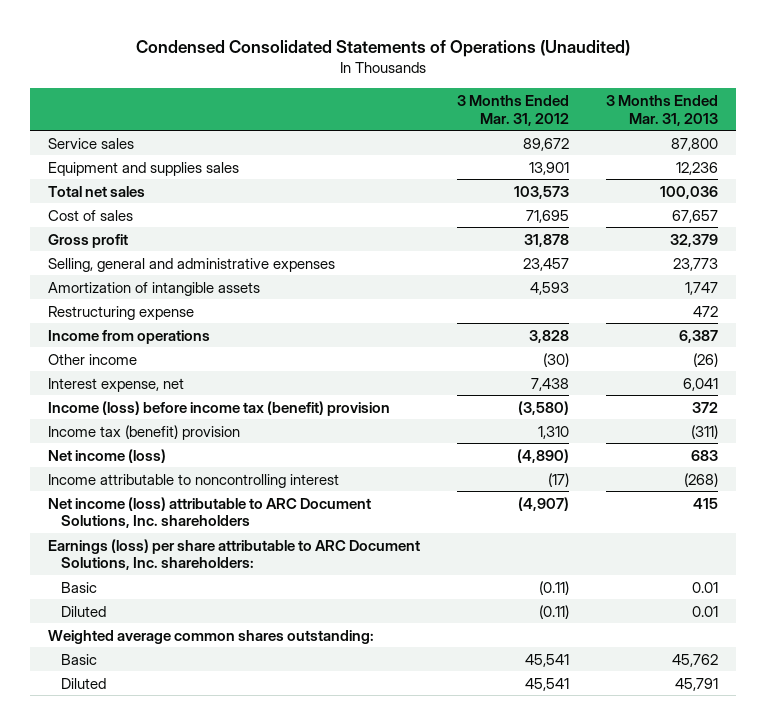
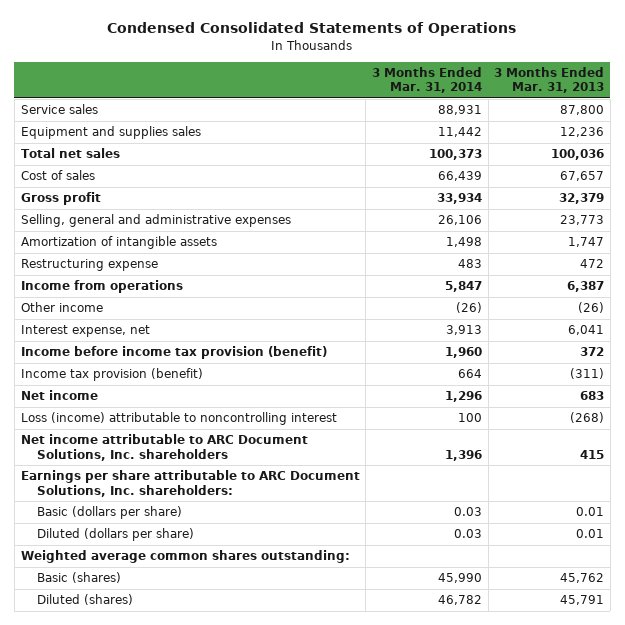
[135,39,630,57] Condensed Consolidated Statements of Operations (Unaudited) -> [107,22,517,37] Condensed Consolidated Statements of Operations
[456,94,569,126] 3 Months Ended Mar. 31, 2012 -> none
none -> [371,66,482,94] 3 Months Ended Mar. 31, 2014
[48,400,391,416] Income (loss) before income tax (benefit) provision -> [20,346,327,360] Income before income tax provision (benefit)
[48,424,241,440] Income tax (benefit) provision -> [20,368,203,382] Income tax provision (benefit)
[48,448,167,463] Net income (loss) -> [20,390,98,401] Net income
[48,473,340,488] Income attributable to noncontrolling interest -> [20,412,337,426] Loss (income) attributable to noncontrolling interest
[48,496,372,529] Net income (loss) attributable to ARC Document Solutions, Inc. shareholders -> [20,434,308,461] Net income attributable to ARC Document Solutions, Inc. shareholders
[48,538,421,571] Earnings (loss) per share attributable to ARC Document Solutions, Inc. shareholders: -> [20,470,360,497] Earnings per share attributable to ARC Document Solutions, Inc. shareholders:
[61,581,98,593] Basic -> [36,506,182,520] Basic (dollars per share)
[61,605,107,617] Diluted -> [36,528,194,542] Diluted (dollars per share)
[61,653,98,665] Basic -> [36,572,121,584] Basic (shares)
[61,677,107,689] Diluted -> [36,594,133,606] Diluted (shares)

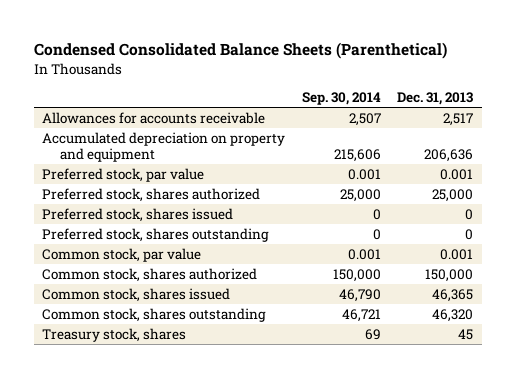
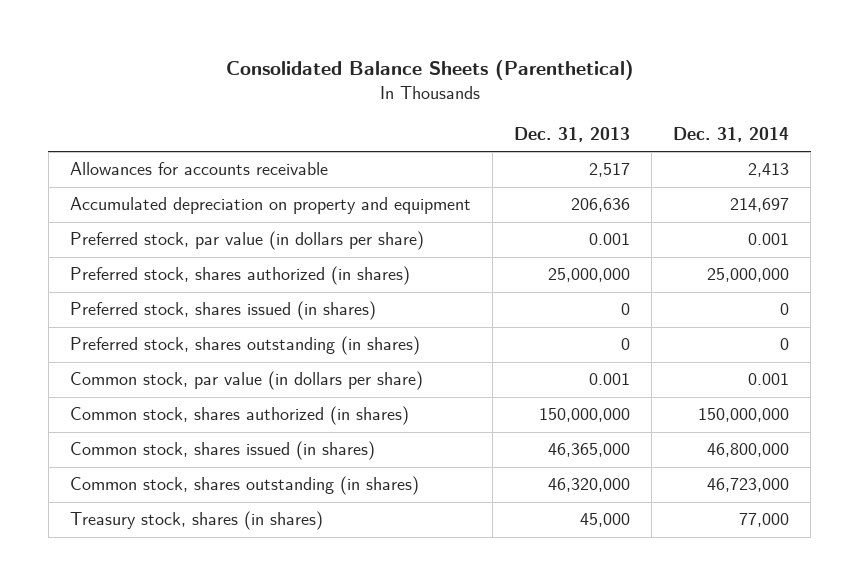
[33,42,447,60] Condensed Consolidated Balance Sheets (Parenthetical) -> [225,60,634,81] Consolidated Balance Sheets (Parenthetical)
[301,92,381,106] Sep. 30, 2014 -> none
none -> [673,126,790,142] Dec. 31, 2014
[42,167,205,182] Preferred stock, par value -> [69,231,424,251] Preferred stock, par value (in dollars per share)
[42,187,261,202] Preferred stock, shares authorized -> [69,266,410,286] Preferred stock, shares authorized (in shares)
[432,188,474,202] 25,000 -> [548,268,631,283] 25,000,000
[42,207,234,222] Preferred stock, shares issued -> [69,301,376,321] Preferred stock, shares issued (in shares)
[42,227,270,242] Preferred stock, shares outstanding -> [69,336,420,356] Preferred stock, shares outstanding (in shares)
[42,247,202,262] Common stock, par value -> [69,371,423,391] Common stock, par value (in dollars per share)
[42,267,258,282] Common stock, shares authorized -> [69,406,409,426] Common stock, shares authorized (in shares)
[425,268,474,282] 150,000 -> [539,408,631,423] 150,000,000
[42,287,231,302] Common stock, shares issued -> [69,441,375,461] Common stock, shares issued (in shares)
[432,288,474,302] 46,365 -> [548,443,631,458] 46,365,000
[42,307,267,322] Common stock, shares outstanding -> [69,476,419,496] Common stock, shares outstanding (in shares)
[432,308,474,322] 46,320 -> [548,478,631,493] 46,320,000
[42,327,187,342] Treasury stock, shares -> [69,511,323,531] Treasury stock, shares (in shares)
[458,328,474,340] 45 -> [580,513,631,528] 45,000

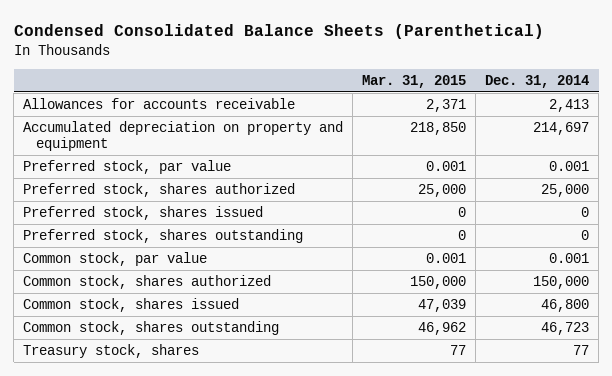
[225,60,634,81] Consolidated Balance Sheets (Parenthetical) -> [13,23,544,39] Condensed Consolidated Balance Sheets (Parenthetical)
[514,126,631,142] Dec. 31, 2013 -> none
none -> [362,74,467,88] Mar. 31, 2015
[69,231,424,251] Preferred stock, par value (in dollars per share) -> [23,160,232,175] Preferred stock, par value
[69,266,410,286] Preferred stock, shares authorized (in shares) -> [23,183,296,198] Preferred stock, shares authorized
[707,268,790,283] 25,000,000 -> [541,184,590,198] 25,000
[69,301,376,321] Preferred stock, shares issued (in shares) -> [23,206,264,221] Preferred stock, shares issued
[69,336,420,356] Preferred stock, shares outstanding (in shares) -> [23,229,304,244] Preferred stock, shares outstanding
[69,371,423,391] Common stock, par value (in dollars per share) -> [23,252,208,267] Common stock, par value
[69,406,409,426] Common stock, shares authorized (in shares) -> [23,275,272,290] Common stock, shares authorized
[698,408,790,423] 150,000,000 -> [533,276,590,290] 150,000
[69,441,375,461] Common stock, shares issued (in shares) -> [23,298,240,313] Common stock, shares issued
[707,443,790,458] 46,800,000 -> [541,299,590,313] 46,800
[69,476,419,496] Common stock, shares outstanding (in shares) -> [23,321,280,336] Common stock, shares outstanding
[707,478,790,493] 46,723,000 -> [541,322,590,336] 46,723
[69,511,323,531] Treasury stock, shares (in shares) -> [23,344,200,359] Treasury stock, shares
[739,513,790,528] 77,000 -> [573,345,590,356] 77

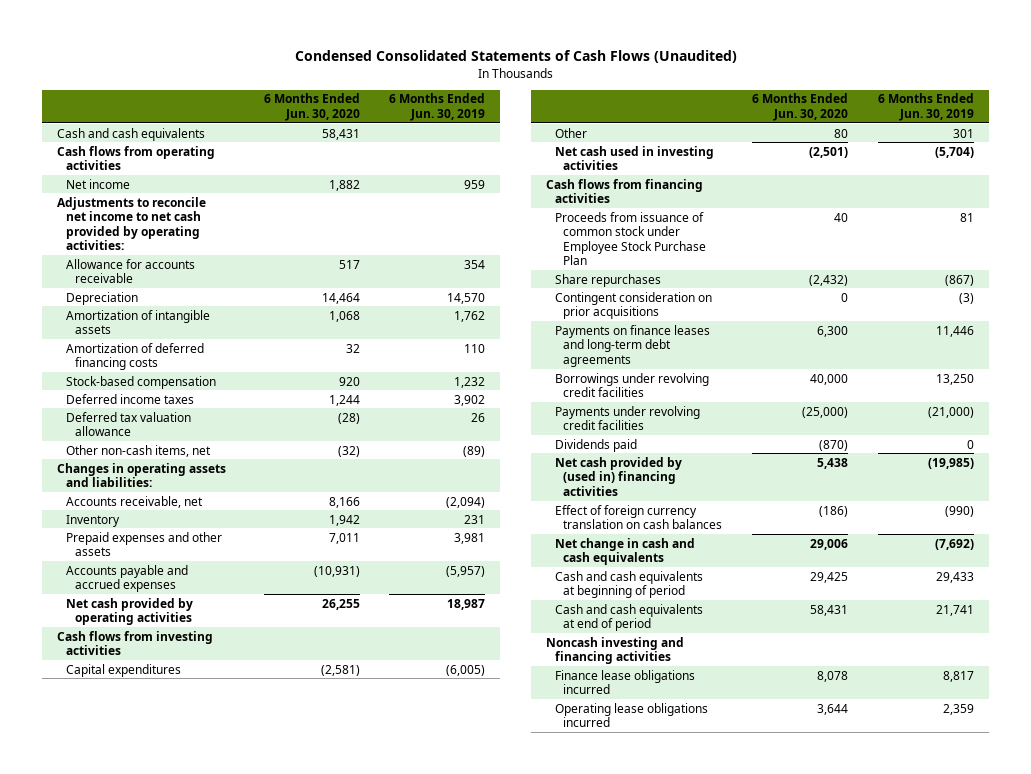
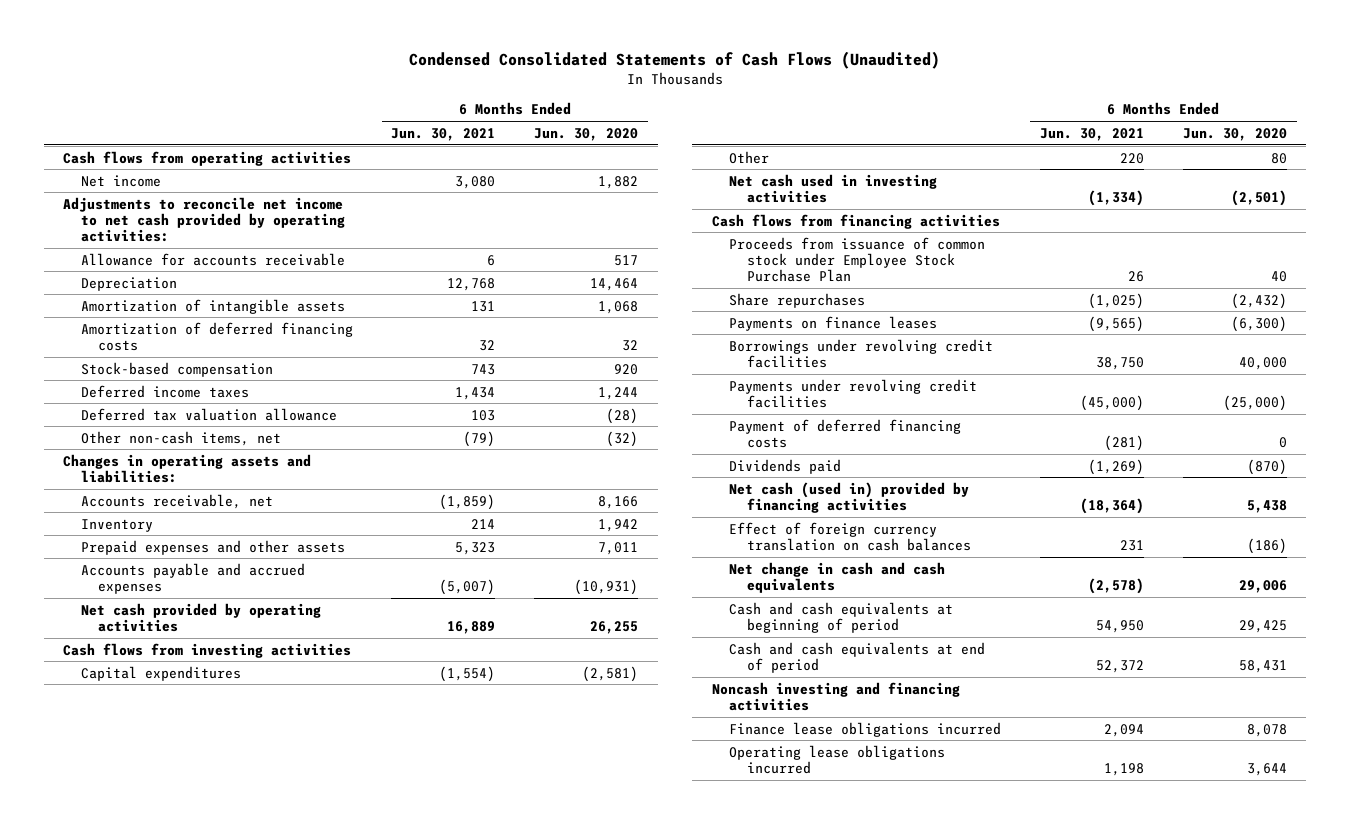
[389,93,486,122] 6 Months Ended Jun. 30, 2019 -> none
none -> [391,127,496,141] Jun. 30, 2021
[57,127,206,141] Cash and cash equivalents -> none
[554,291,712,320] Contingent consideration on prior acquisitions -> none
[554,324,710,367] Payments on finance leases and long-term debt agreements -> none
none -> [729,315,938,331] Payments on finance leases
none -> [729,418,962,448] Payment of deferred financing costs
[554,456,682,496] Net cash provided by (used in) financing activities -> [729,481,970,513] Net cash (used in) provided by financing activities

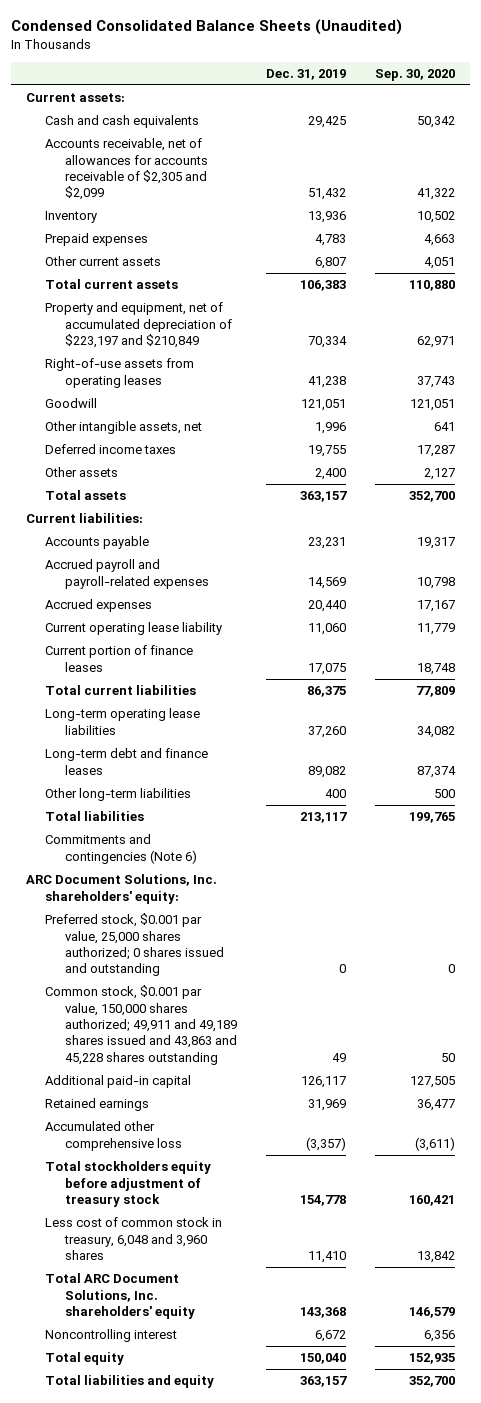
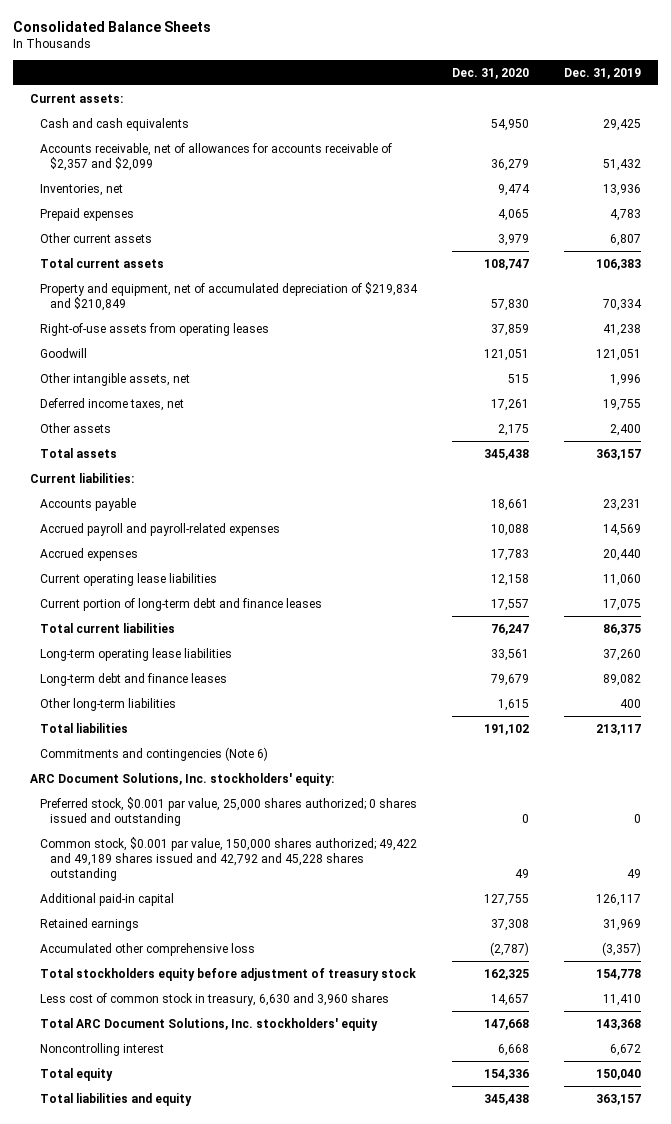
[11,19,403,36] Condensed Consolidated Balance Sheets (Unaudited) -> [12,20,211,32] Consolidated Balance Sheets
[375,68,456,81] Sep. 30, 2020 -> none
none -> [451,67,529,79] Dec. 31, 2020
[45,138,209,201] Accounts receivable, net of allowances for accounts receivable of $2,305 and $2,099 -> [40,142,393,171] Accounts receivable, net of allowances for accounts receivable of $2,357 and $2,099
[45,211,98,224] Inventory -> [40,183,124,196] Inventories, net
[45,302,233,348] Property and equipment, net of accumulated depreciation of $223,197 and $210,849 -> [40,281,419,311] Property and equipment, net of accumulated depreciation of $219,834 and $210,849
[45,444,177,455] Deferred income taxes -> [40,397,185,411] Deferred income taxes, net
[45,622,223,636] Current operating lease liability -> [40,572,218,586] Current operating lease liabilities
[45,645,194,672] Current portion of finance leases -> [40,597,323,611] Current portion of long-term debt and finance leases
[25,874,217,904] ARC Document Solutions, Inc. shareholders' equity: -> [30,772,335,786] ARC Document Solutions, Inc. stockholders' equity:
[45,985,238,1065] Common stock, $0.001 par value, 150,000 shares authorized; 49,911 and 49,189 shares issued and 43,863 and 45,228 shares outstanding -> [40,836,418,882] Common stock, $0.001 par value, 150,000 shares authorized; 49,422 and 49,189 shares issued and 42,792 and 45,228 shares outstanding
[45,1217,223,1260] Less cost of common stock in treasury, 6,048 and 3,960 shares -> [40,992,390,1006] Less cost of common stock in treasury, 6,630 and 3,960 shares
[45,1273,196,1319] Total ARC Document Solutions, Inc. shareholders' equity -> [40,1017,379,1031] Total ARC Document Solutions, Inc. stockholders' equity

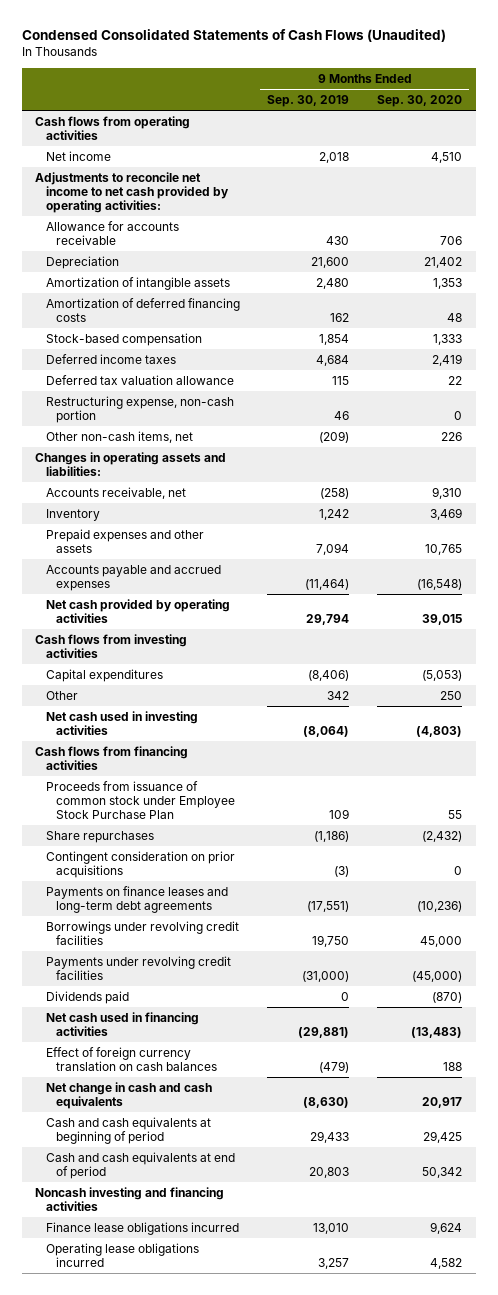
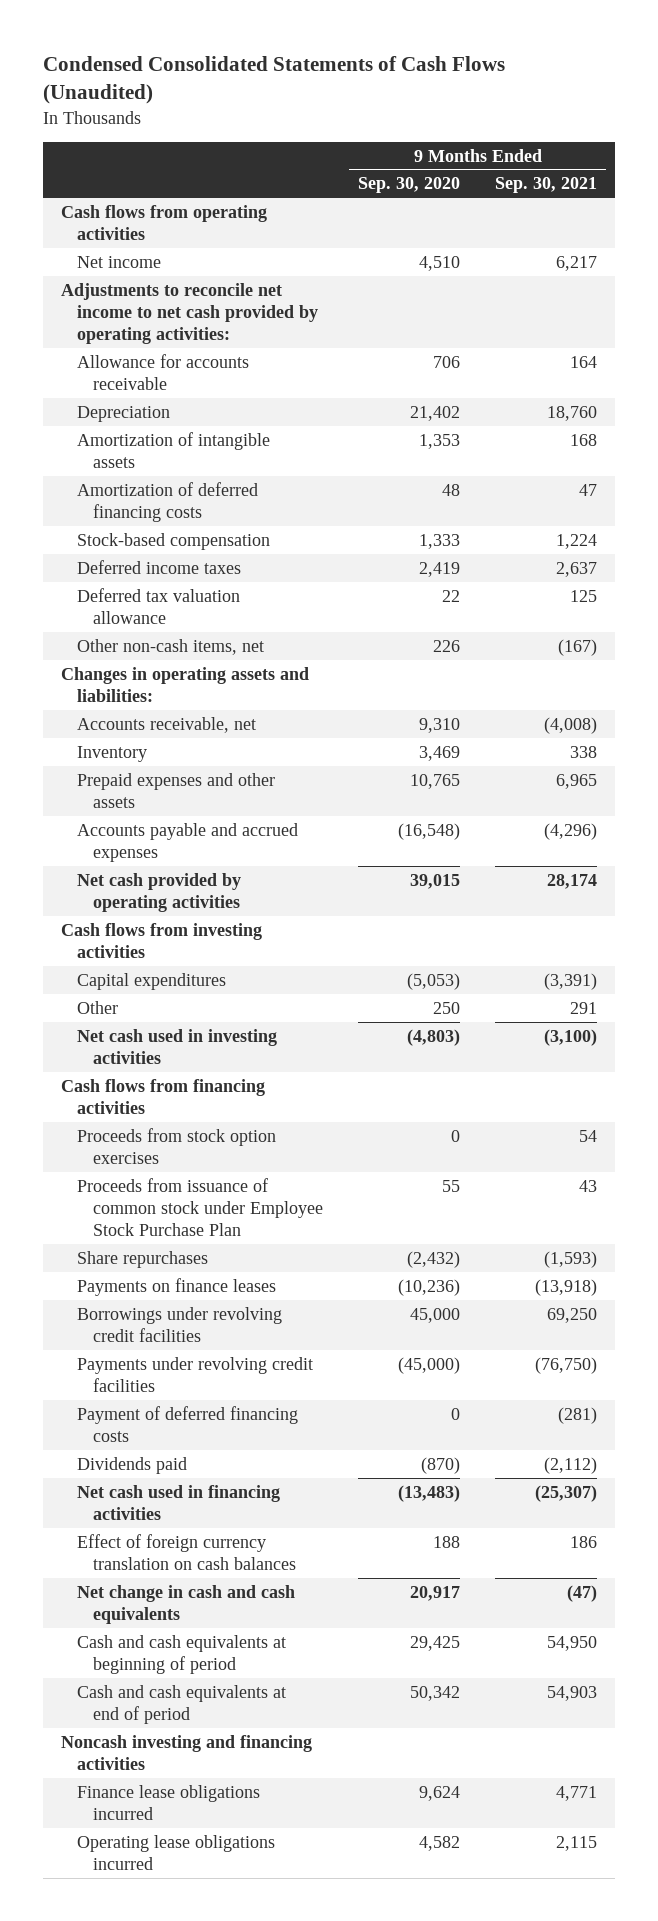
[267,95,350,108] Sep. 30, 2019 -> none
none -> [495,177,598,194] Sep. 30, 2021
[45,395,234,423] Restructuring expense, non-cash portion -> none
none -> [76,1127,276,1164] Proceeds from stock option exercises
[45,850,235,878] Contingent consideration on prior acquisitions -> none
[45,885,228,913] Payments on finance leases and long-term debt agreements -> [76,1277,276,1296] Payments on finance leases
none -> [76,1405,298,1442] Payment of deferred financing costs

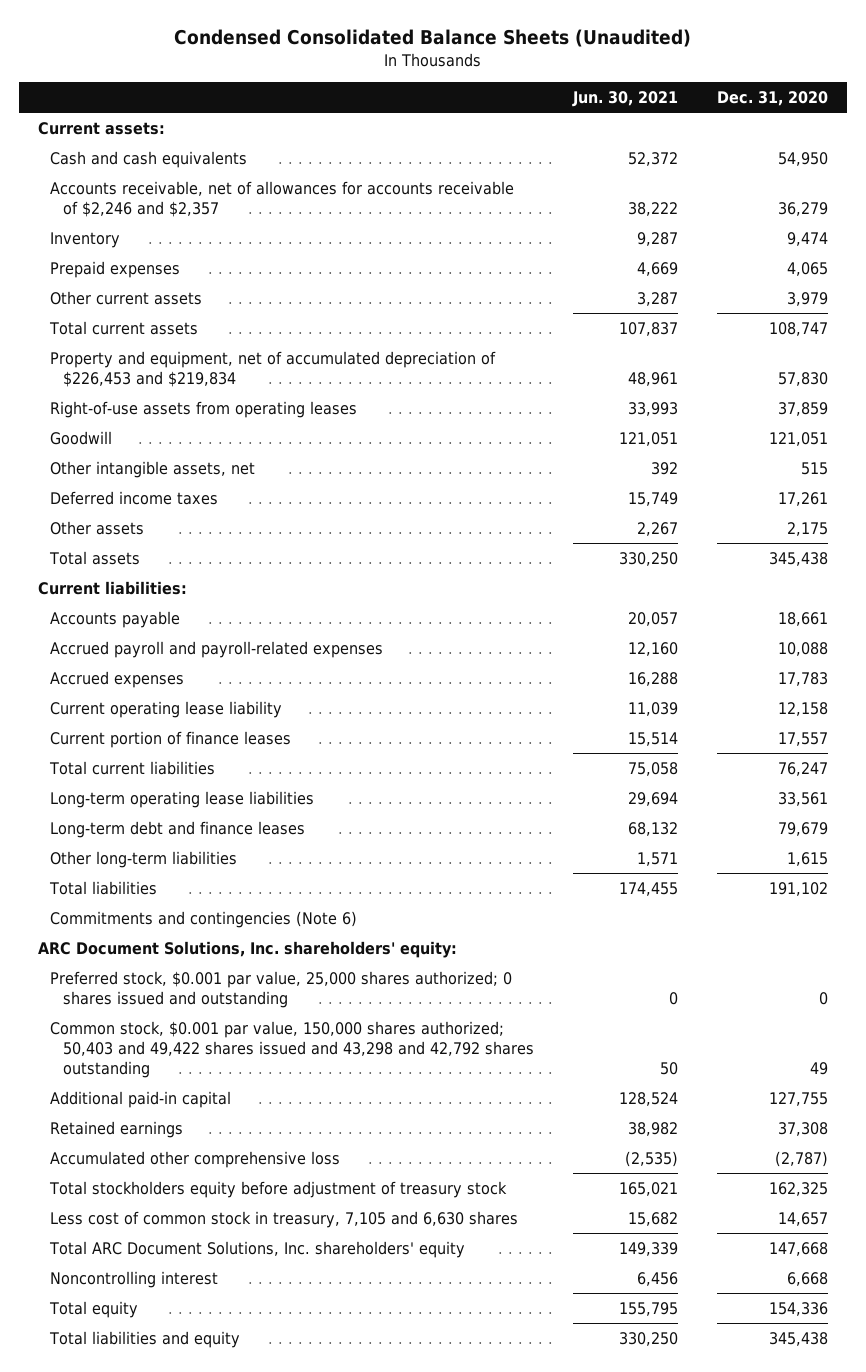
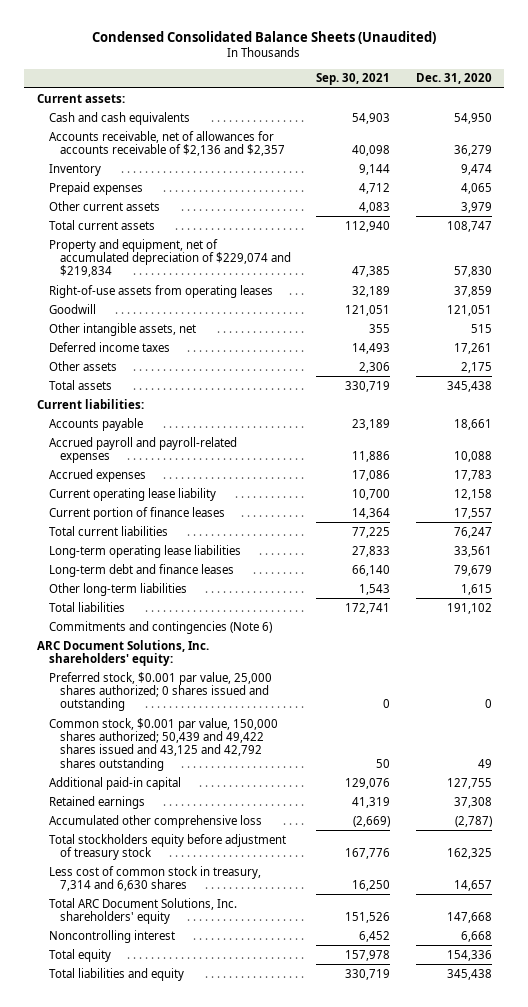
[571,90,678,107] Jun. 30, 2021 -> none
none -> [316,73,391,86] Sep. 30, 2021
[50,181,515,217] Accounts receivable, net of allowances for accounts receivable of $2,246 and $2,357 -> [48,130,286,156] Accounts receivable, net of allowances for accounts receivable of $2,136 and $2,357
[50,351,497,387] Property and equipment, net of accumulated depreciation of $226,453 and $219,834 -> [48,238,292,278] Property and equipment, net of accumulated depreciation of $229,074 and $219,834
[50,1021,534,1078] Common stock, $0.001 par value, 150,000 shares authorized; 50,403 and 49,422 shares issued and 43,298 and 42,792 shares outstanding -> [48,717,278,771] Common stock, $0.001 par value, 150,000 shares authorized; 50,439 and 49,422 shares issued and 43,125 and 42,792 shares outstanding
[50,1211,519,1229] Less cost of common stock in treasury, 7,105 and 6,630 shares -> [48,865,261,891] Less cost of common stock in treasury, 7,314 and 6,630 shares

